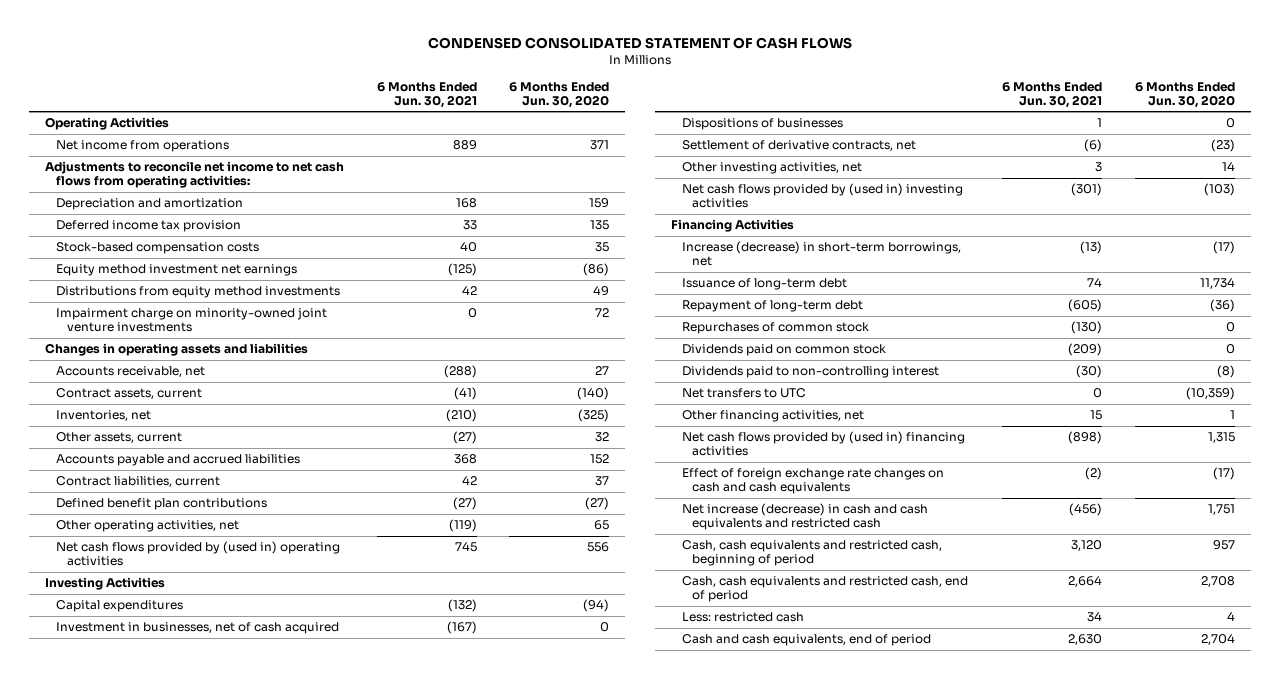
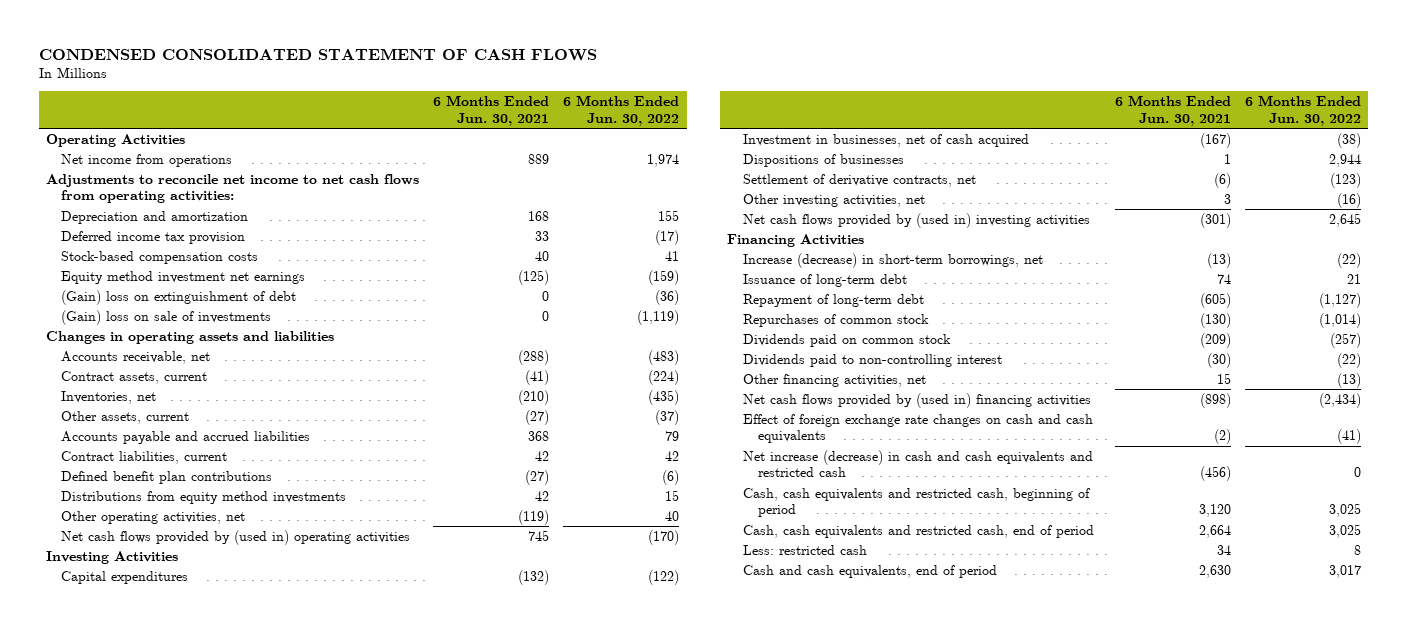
[509,81,610,108] 6 Months Ended Jun. 30, 2020 -> none
none -> [563,95,680,126] 6 Months Ended Jun. 30, 2022
[56,308,328,333] Impairment charge on minority-owned joint venture investments -> none
none -> [61,289,297,305] (Gain) loss on extinguishment of debt
none -> [61,309,272,325] (Gain) loss on sale of investments
[56,286,341,299] Distributions from equity method investments -> [61,490,347,504] Distributions from equity method investments
[681,388,806,399] Net transfers to UTC -> none

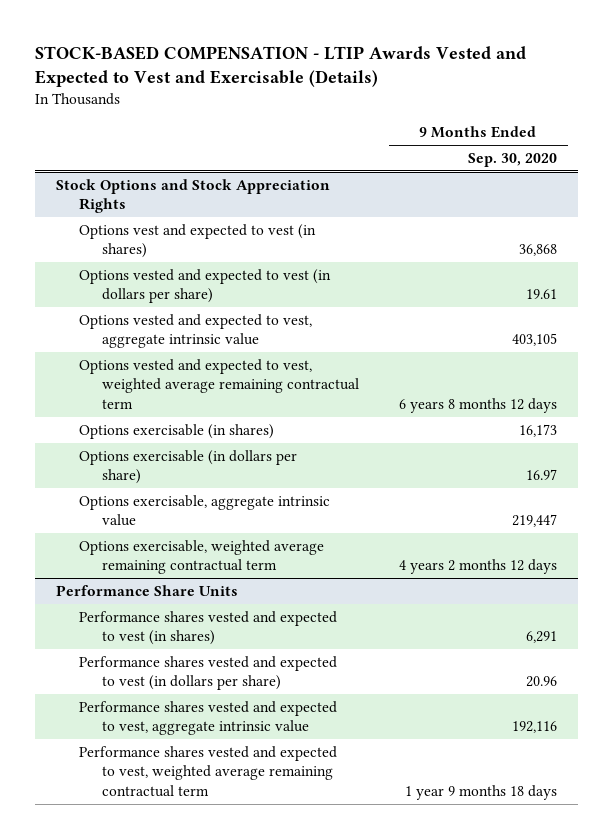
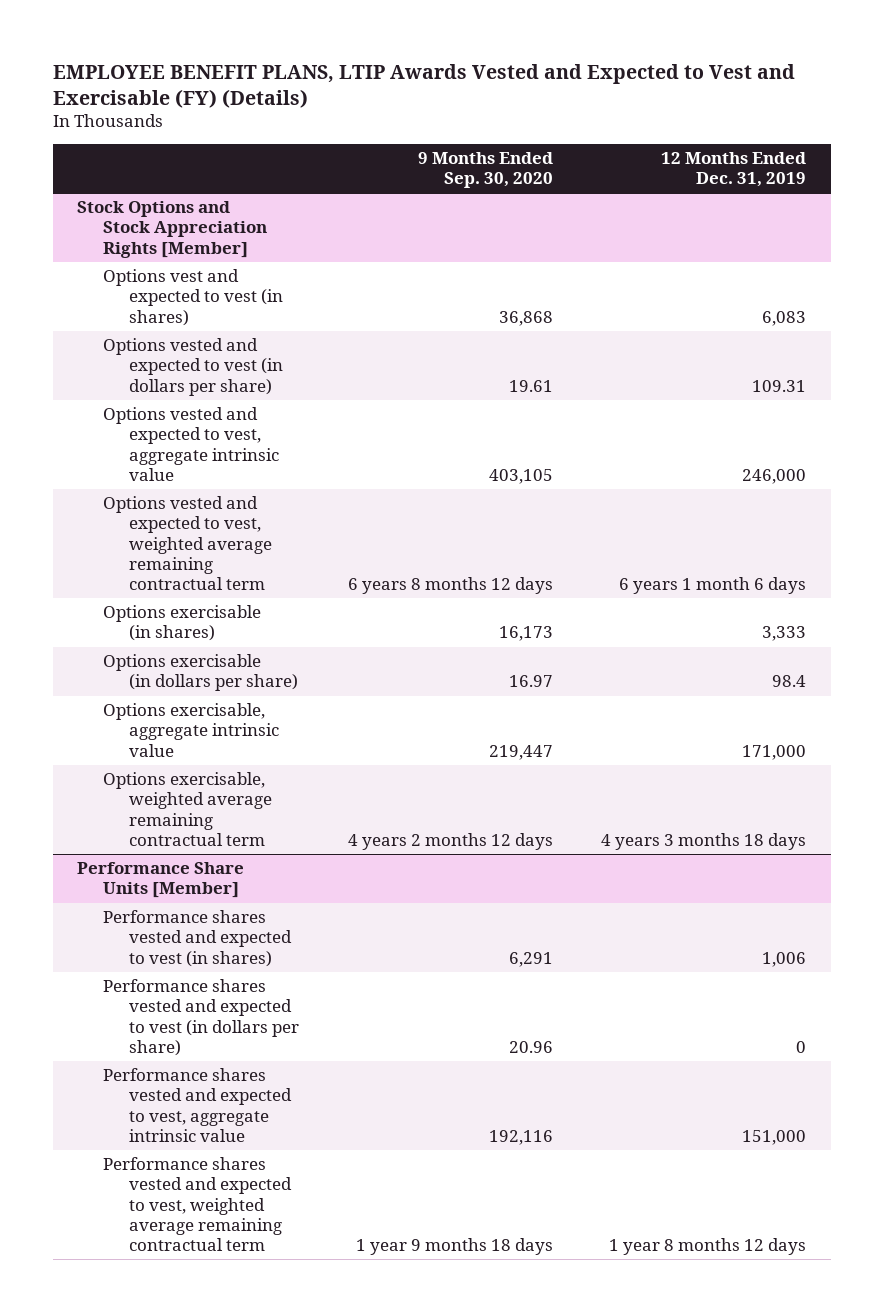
[35,46,527,88] STOCK-BASED COMPENSATION - LTIP Awards Vested and Expected to Vest and Exercisable (Details) -> [52,63,795,108] EMPLOYEE BENEFIT PLANS, LTIP Awards Vested and Expected to Vest and Exercisable (FY) (Details)
none -> [661,152,807,188] 12 Months Ended Dec. 31, 2019
[55,178,330,214] Stock Options and Stock Appreciation Rights -> [76,201,268,258] Stock Options and Stock Appreciation Rights [Member]
[55,584,238,596] Performance Share Units -> [76,862,244,899] Performance Share Units [Member]

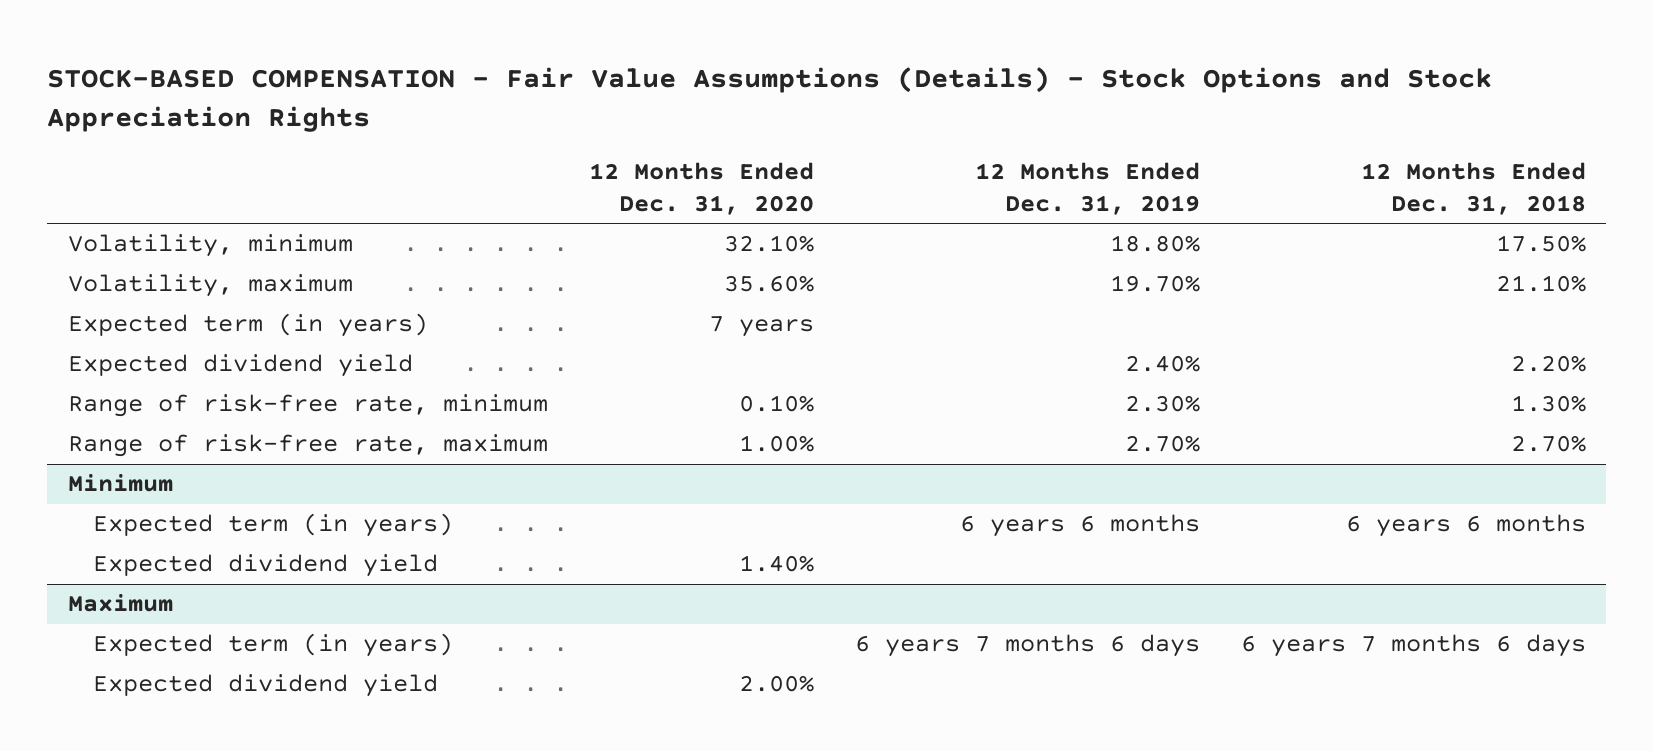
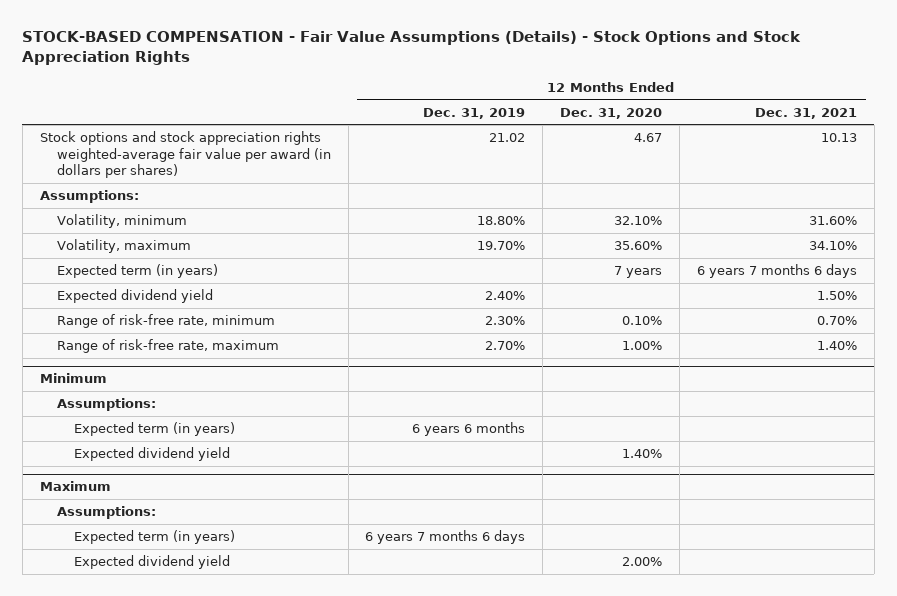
[1360,161,1586,215] 12 Months Ended Dec. 31, 2018 -> none
none -> [754,107,857,119] Dec. 31, 2021
none -> [39,131,331,179] Stock options and stock appreciation rights weighted-average fair value per award (in dollars per shares)
none -> [39,190,139,204] Assumptions:
none -> [56,398,156,412] Assumptions:
none -> [56,506,156,520] Assumptions:

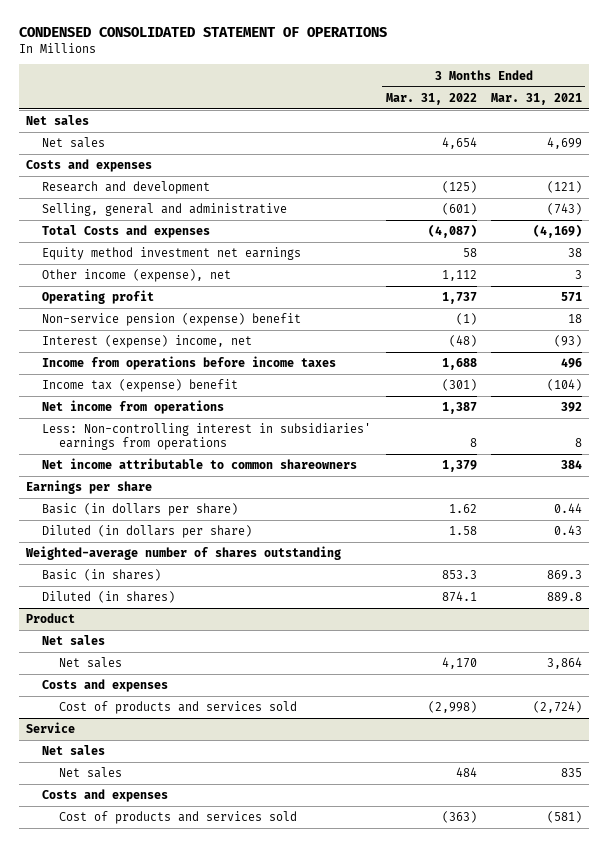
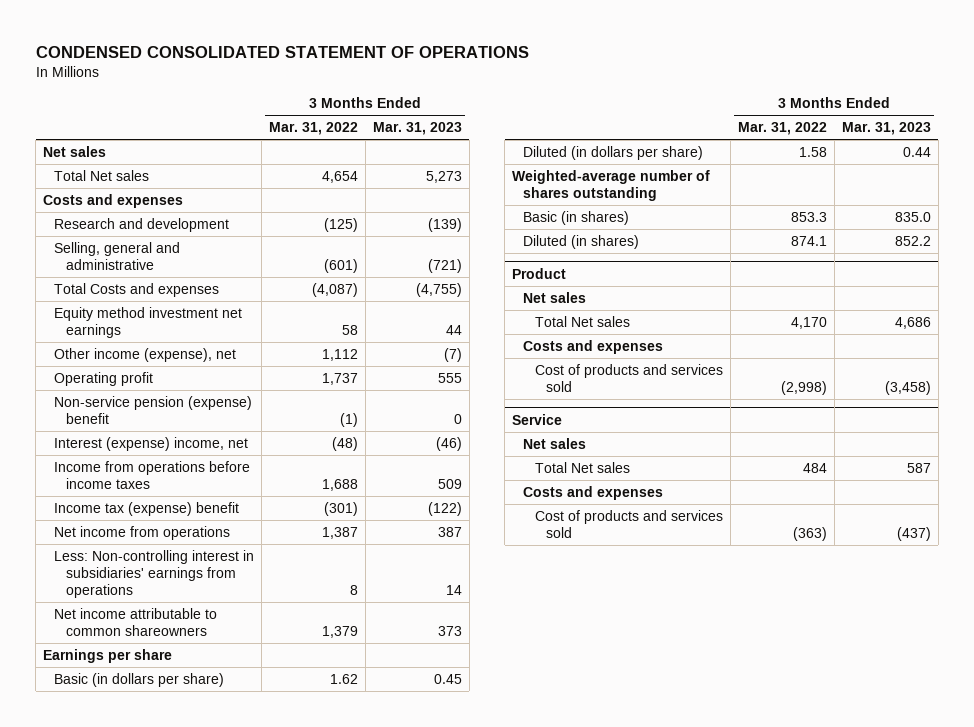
[490,92,582,105] Mar. 31, 2021 -> none
none -> [372,122,462,136] Mar. 31, 2023
[42,137,106,149] Net sales -> [54,169,150,181] Total Net sales
[59,657,123,669] Net sales -> [534,315,630,327] Total Net sales
[59,767,123,779] Net sales -> [534,461,630,473] Total Net sales

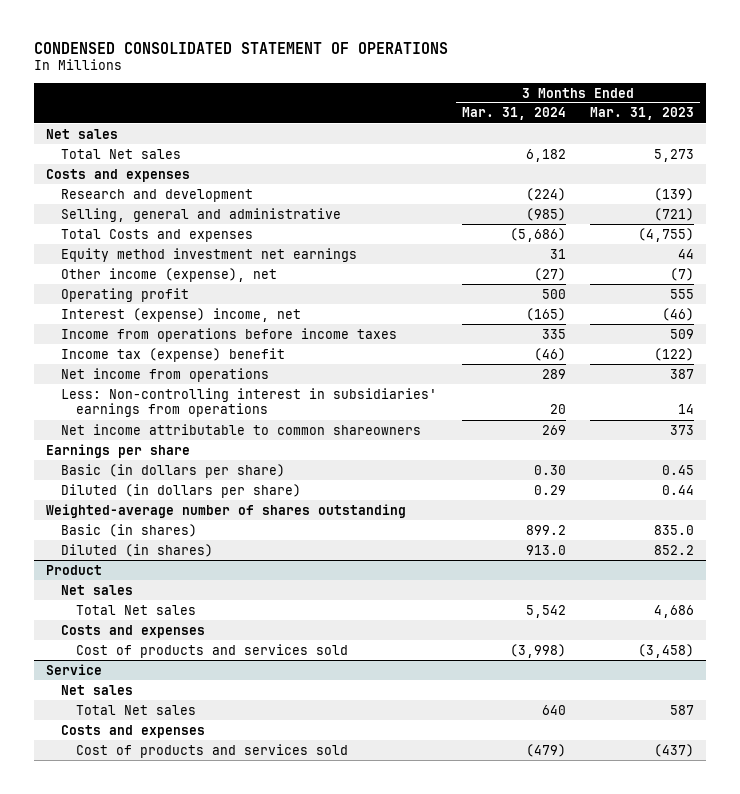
[269,122,359,136] Mar. 31, 2022 -> none
none -> [461,107,566,121] Mar. 31, 2024
[54,395,253,425] Non-service pension (expense) benefit -> none

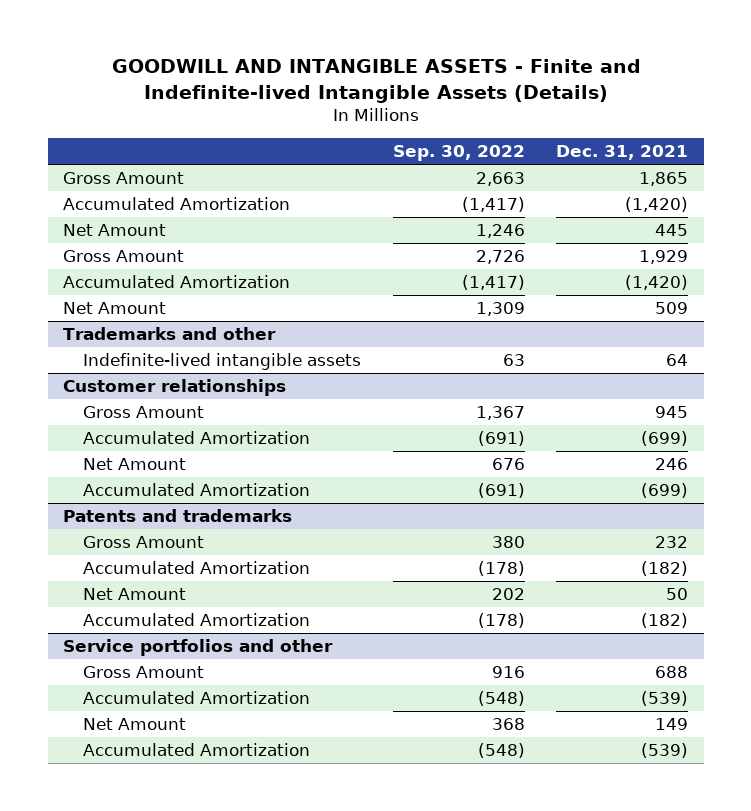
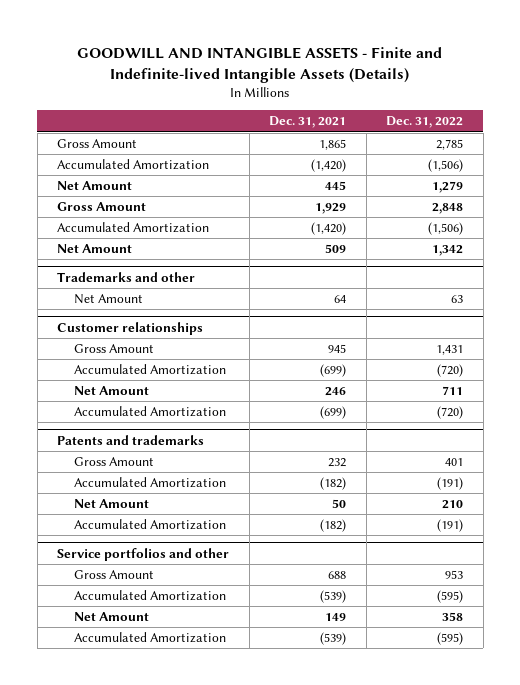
[392,144,525,161] Sep. 30, 2022 -> none
none -> [386,116,464,129] Dec. 31, 2022
[83,353,362,371] Indefinite-lived intangible assets -> [73,294,143,305] Net Amount

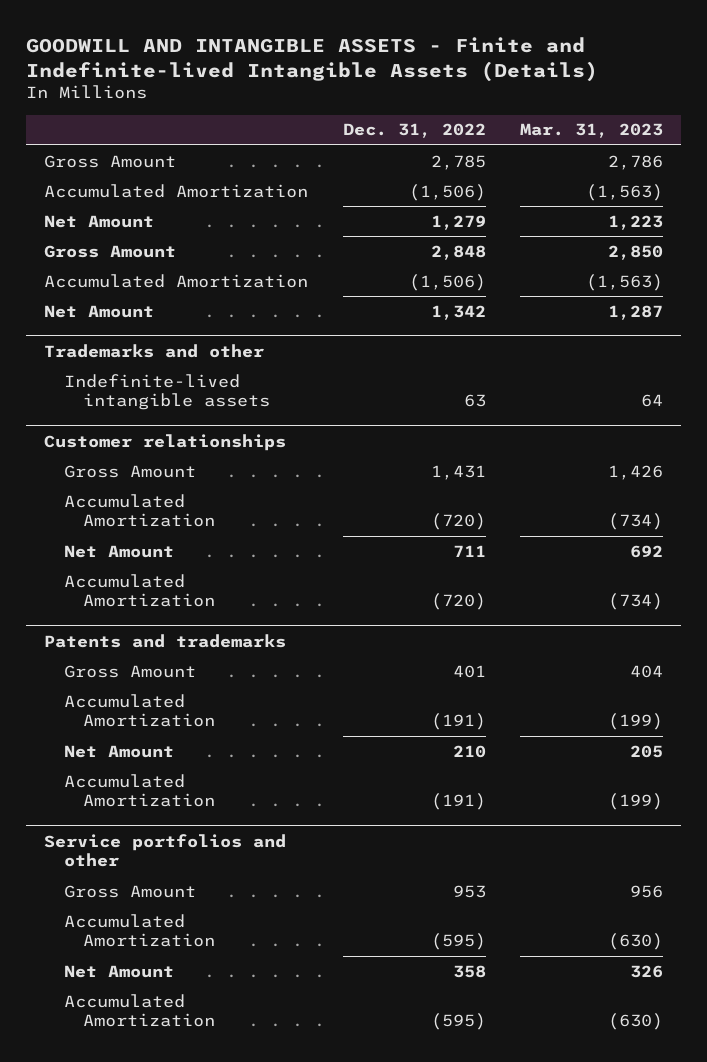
[269,116,347,129] Dec. 31, 2021 -> none
none -> [520,123,664,139] Mar. 31, 2023
[73,294,143,305] Net Amount -> [63,373,271,411] Indefinite-lived intangible assets

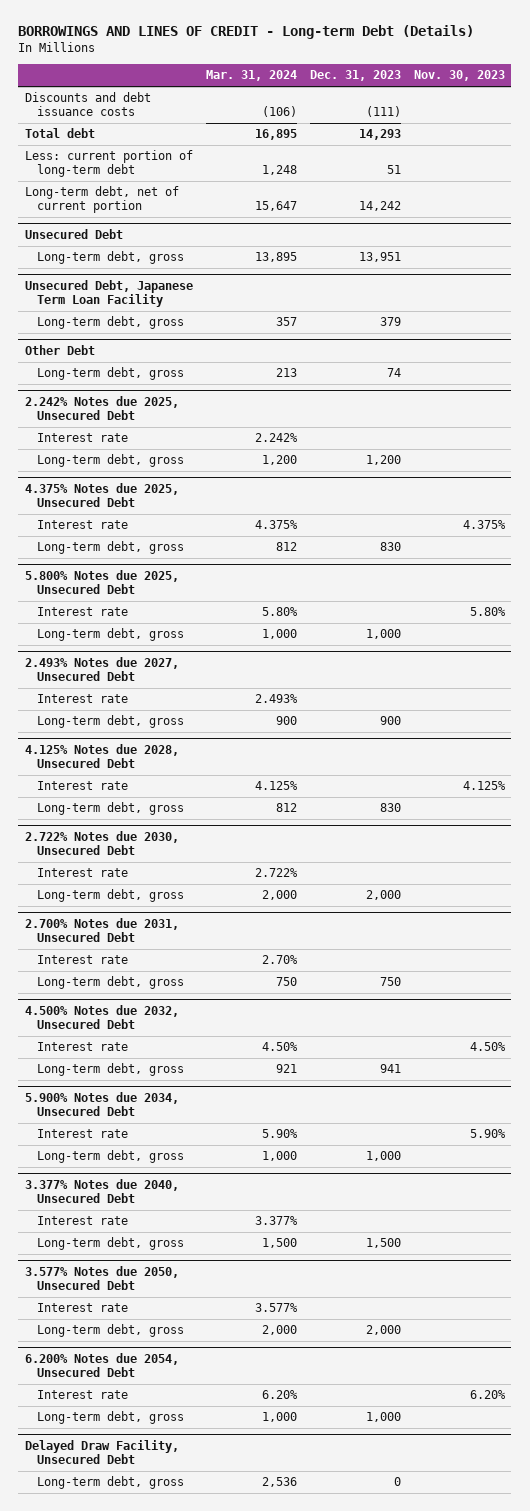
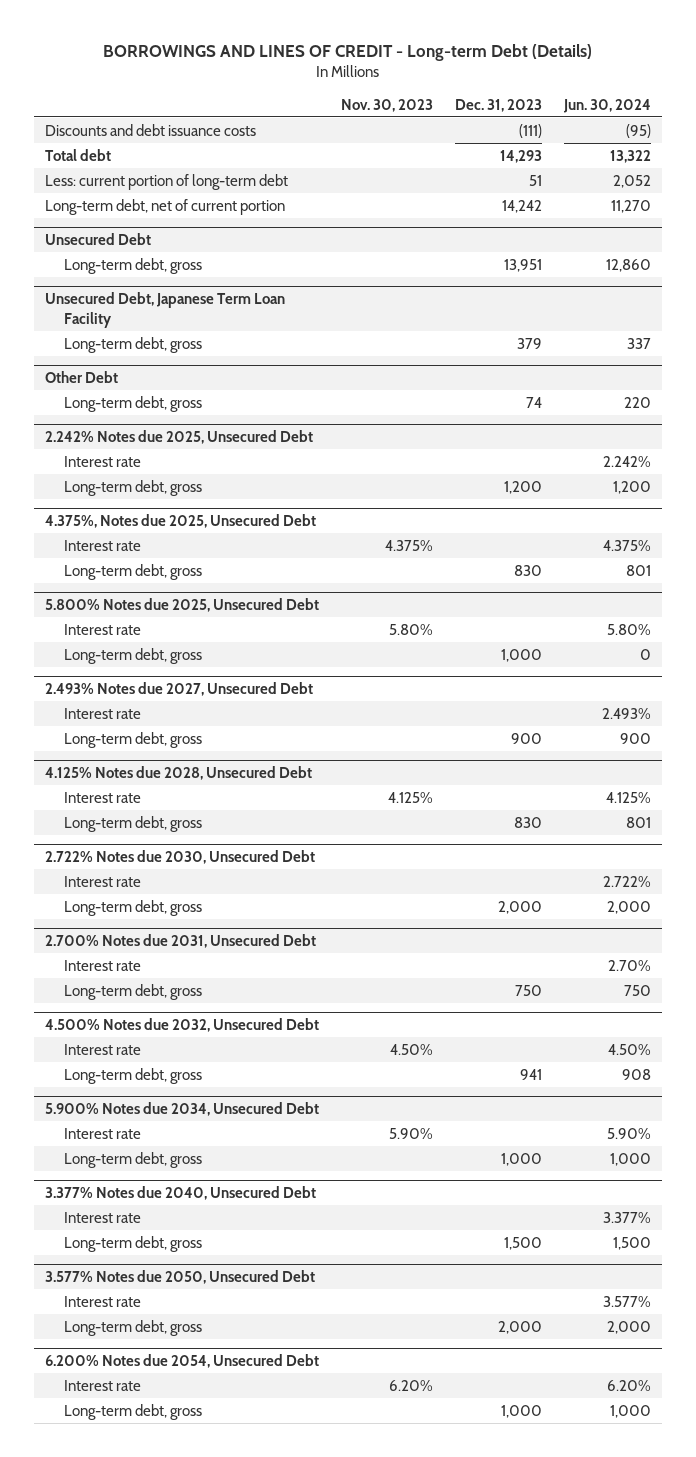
[205,70,297,82] Mar. 31, 2024 -> none
none -> [563,98,652,113] Jun. 30, 2024
[24,483,179,508] 4.375% Notes due 2025, Unsecured Debt -> [45,514,317,529] 4.375%, Notes due 2025, Unsecured Debt
[24,1440,179,1465] Delayed Draw Facility, Unsecured Debt -> none
[36,1476,184,1490] Long-term debt, gross -> none

